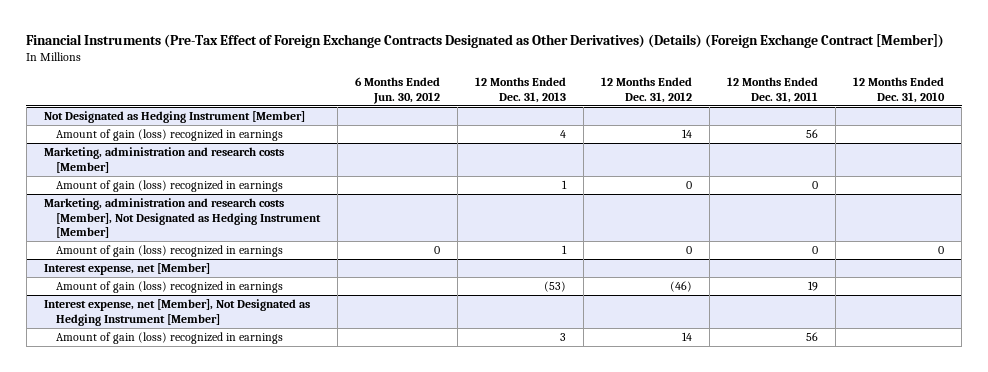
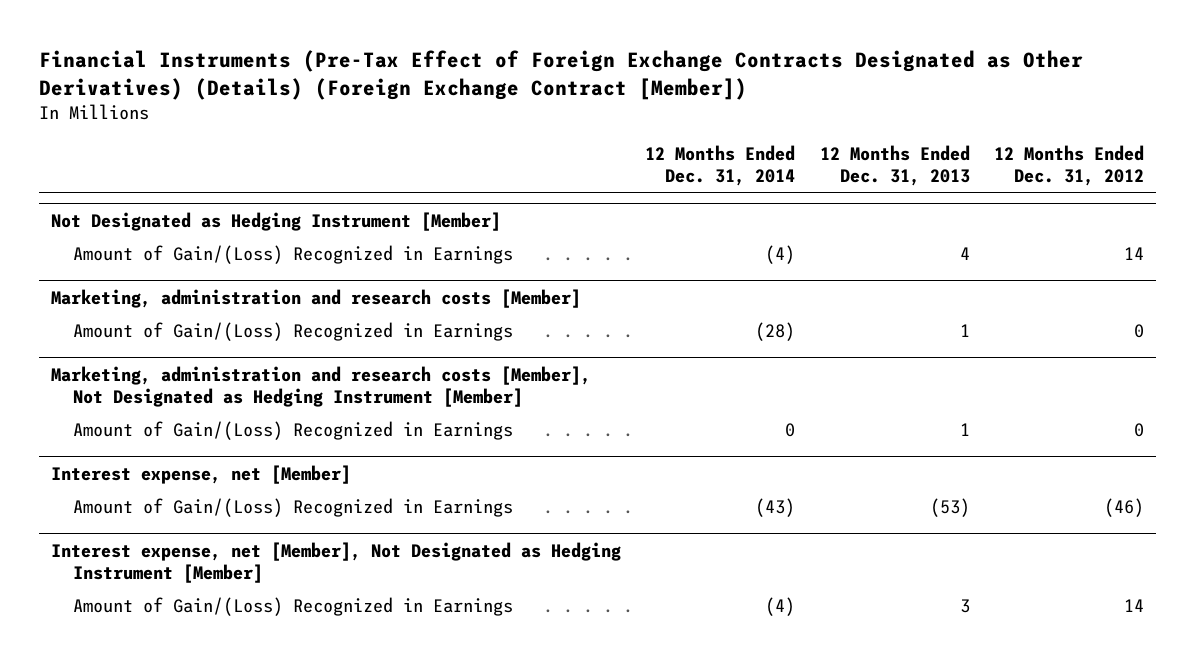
[355,77,441,104] 6 Months Ended Jun. 30, 2012 -> none
[727,77,819,103] 12 Months Ended Dec. 31, 2011 -> none
[853,77,946,103] 12 Months Ended Dec. 31, 2010 -> none
none -> [645,144,796,186] 12 Months Ended Dec. 31, 2014
[56,129,284,142] Amount of gain (loss) recognized in earnings -> [73,244,514,264] Amount of Gain/(Loss) Recognized in Earnings
[56,180,284,193] Amount of gain (loss) recognized in earnings -> [73,321,514,341] Amount of Gain/(Loss) Recognized in Earnings
[56,245,284,258] Amount of gain (loss) recognized in earnings -> [73,420,514,440] Amount of Gain/(Loss) Recognized in Earnings
[56,281,284,294] Amount of gain (loss) recognized in earnings -> [73,497,514,517] Amount of Gain/(Loss) Recognized in Earnings
[56,332,284,345] Amount of gain (loss) recognized in earnings -> [73,596,514,616] Amount of Gain/(Loss) Recognized in Earnings

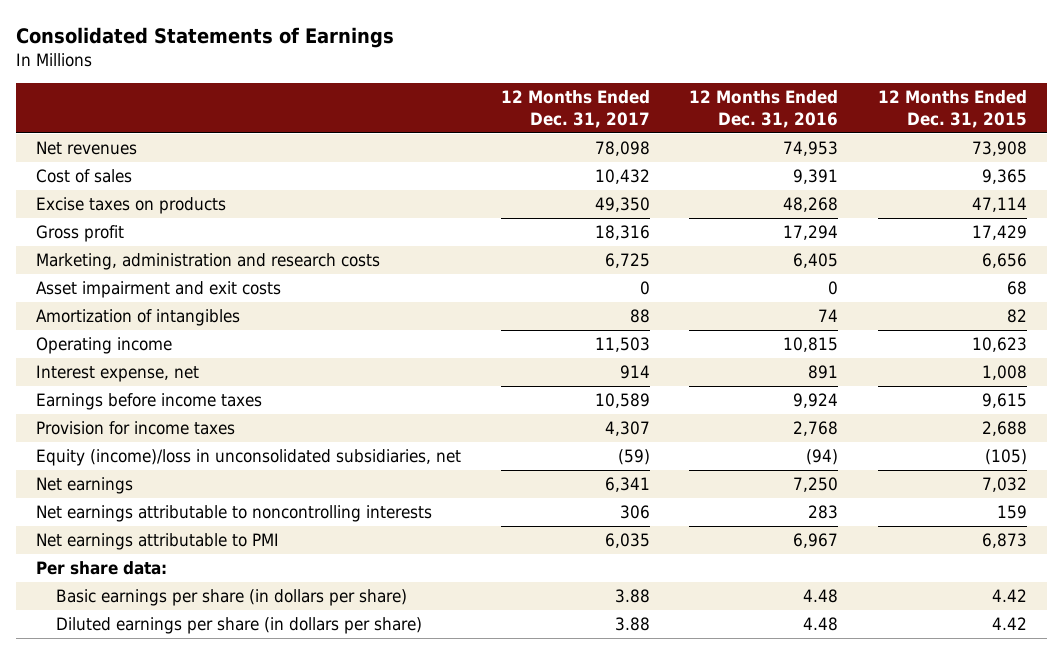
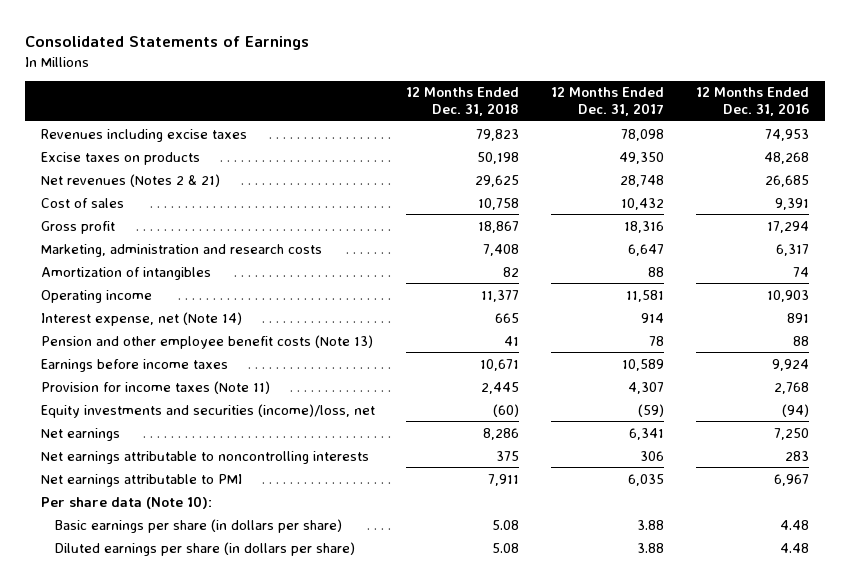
[878,90,1028,128] 12 Months Ended Dec. 31, 2015 -> none
none -> [406,87,520,117] 12 Months Ended Dec. 31, 2018
[36,141,138,156] Net revenues -> [40,128,247,142] Revenues including excise taxes
none -> [40,173,220,187] Net revenues (Notes 2 & 21)
[36,169,133,184] Cost of sales -> [40,197,124,208] Cost of sales
[36,281,282,299] Asset impairment and exit costs -> none
[604,253,650,269] 6,725 -> [628,243,665,256] 6,647
[793,253,839,269] 6,405 -> [775,243,809,256] 6,317
[594,337,650,353] 11,503 -> [626,289,665,302] 11,581
[783,337,839,353] 10,815 -> [766,289,809,302] 10,903
[36,365,200,383] Interest expense, net -> [40,311,242,326] Interest expense, net (Note 14)
none -> [40,334,373,349] Pension and other employee benefit costs (Note 13)
[36,421,236,436] Provision for income taxes -> [40,380,270,394] Provision for income taxes (Note 11)
[36,449,462,467] Equity (income)/loss in unconsolidated subsidiaries, net -> [40,403,375,418] Equity investments and securities (income)/loss, net
[36,561,168,576] Per share data: -> [40,495,212,509] Per share data (Note 10):

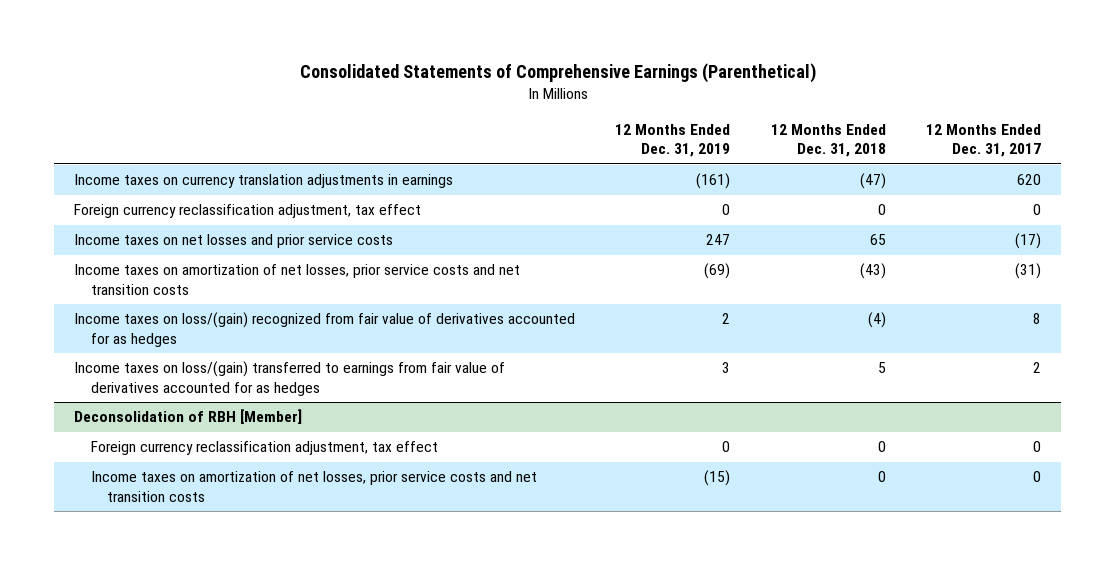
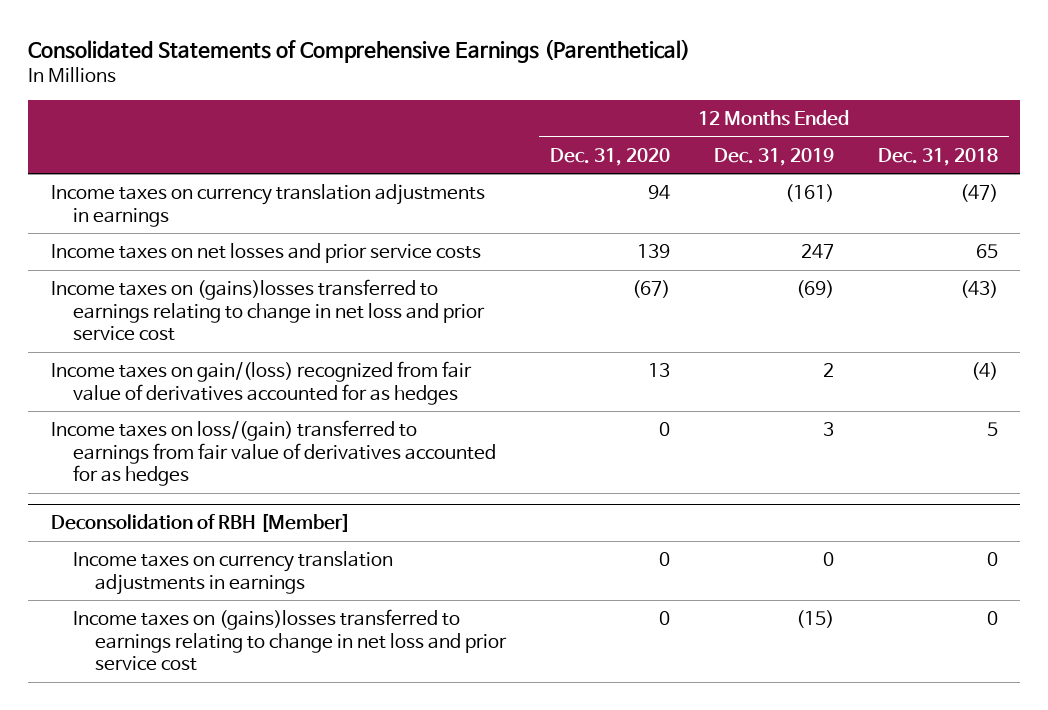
[926,123,1042,158] 12 Months Ended Dec. 31, 2017 -> none
none -> [549,147,670,166] Dec. 31, 2020
[74,204,422,219] Foreign currency reclassification adjustment, tax effect -> none
[74,264,521,295] Income taxes on amortization of net losses, prior service costs and net transition costs -> [50,278,485,342] Income taxes on (gains)losses transferred to earnings relating to change in net loss and prior service cost
[74,312,576,347] Income taxes on loss/(gain) recognized from fair value of derivatives accounted for as hedges -> [50,360,472,405] Income taxes on gain/(loss) recognized from fair value of derivatives accounted for as hedges
[90,441,438,456] Foreign currency reclassification adjustment, tax effect -> none
none -> [72,550,393,595] Income taxes on currency translation adjustments in earnings
[90,471,537,502] Income taxes on amortization of net losses, prior service costs and net transition costs -> [72,608,507,672] Income taxes on (gains)losses transferred to earnings relating to change in net loss and prior service cost

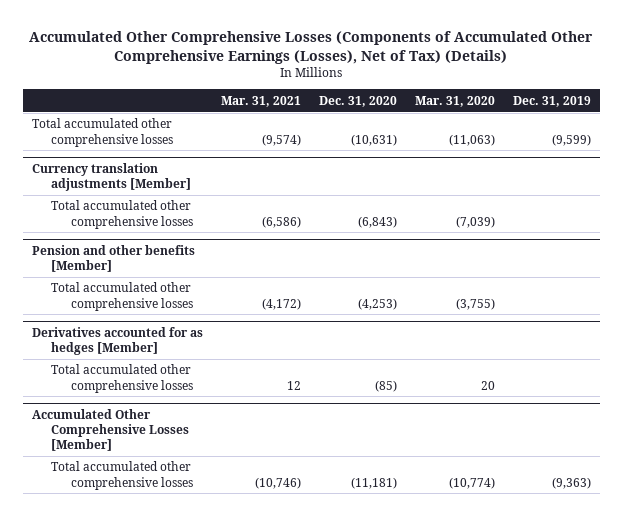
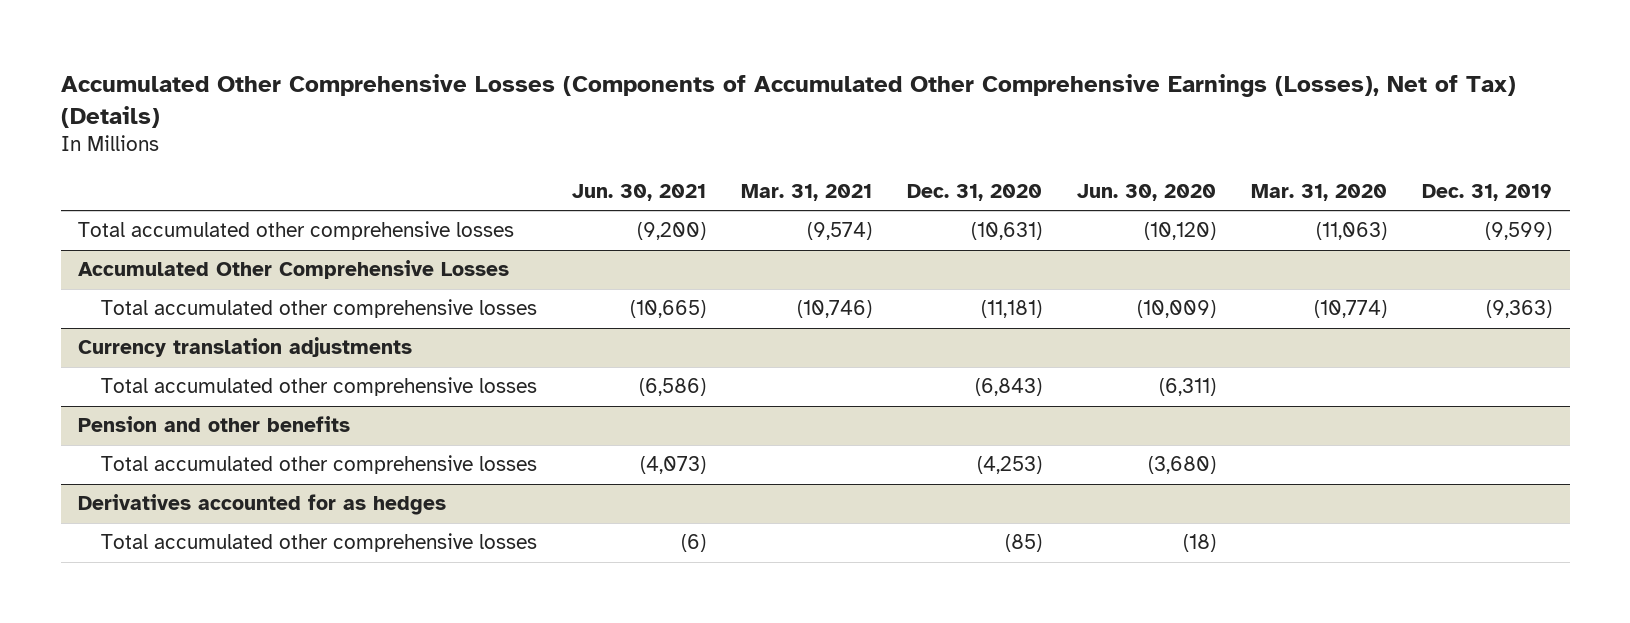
none -> [572,183,707,201] Jun. 30, 2021
none -> [1077,183,1217,201] Jun. 30, 2020
[32,162,192,192] Currency translation adjustments [Member] -> none
[51,200,193,229] Total accumulated other comprehensive losses -> none
[32,244,196,273] Pension and other benefits [Member] -> none
[51,282,193,311] Total accumulated other comprehensive losses -> none
[32,326,204,356] Derivatives accounted for as hedges [Member] -> none
[51,364,193,393] Total accumulated other comprehensive losses -> none
[32,408,190,452] Accumulated Other Comprehensive Losses [Member] -> [78,260,510,280] Accumulated Other Comprehensive Losses
none -> [78,337,413,358] Currency translation adjustments
none -> [101,377,538,397] Total accumulated other comprehensive losses
none -> [78,416,351,433] Pension and other benefits
none -> [101,455,538,475] Total accumulated other comprehensive losses
none -> [78,494,447,516] Derivatives accounted for as hedges
none -> [101,533,538,553] Total accumulated other comprehensive losses

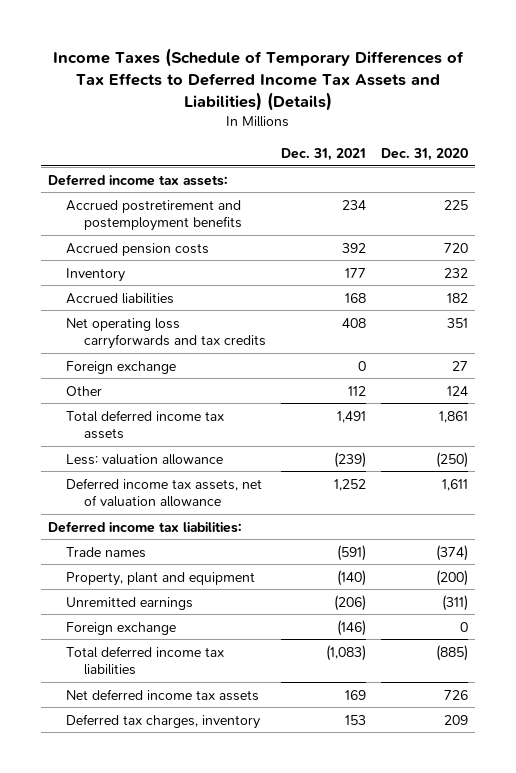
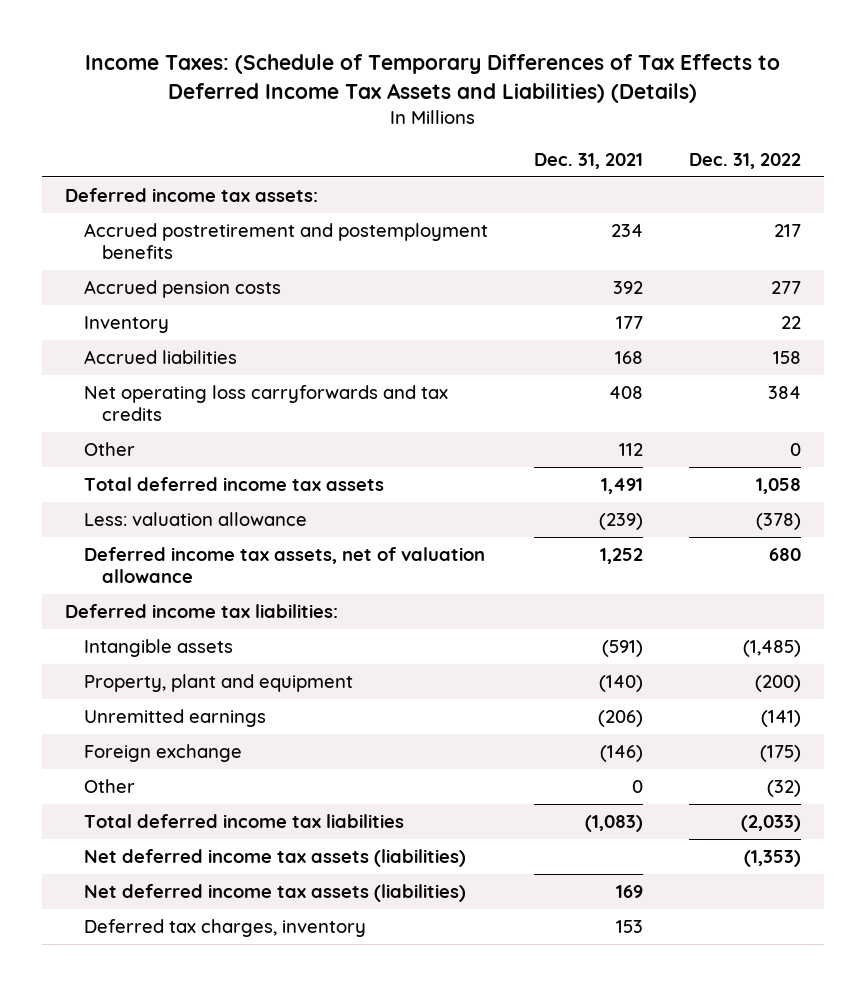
[52,47,464,112] Income Taxes (Schedule of Temporary Differences of Tax Effects to Deferred Income Tax Assets and Liabilities) (Details) -> [85,54,781,103] Income Taxes: (Schedule of Temporary Differences of Tax Effects to Deferred Income Tax Assets and Liabilities) (Details)
[380,147,468,161] Dec. 31, 2020 -> none
none -> [689,152,802,169] Dec. 31, 2022
[66,360,177,374] Foreign exchange -> none
[66,546,147,558] Trade names -> [83,638,233,657] Intangible assets
none -> [83,778,135,793] Other
none -> [83,848,466,867] Net deferred income tax assets (liabilities)
[66,688,260,701] Net deferred income tax assets -> [83,883,466,902] Net deferred income tax assets (liabilities)

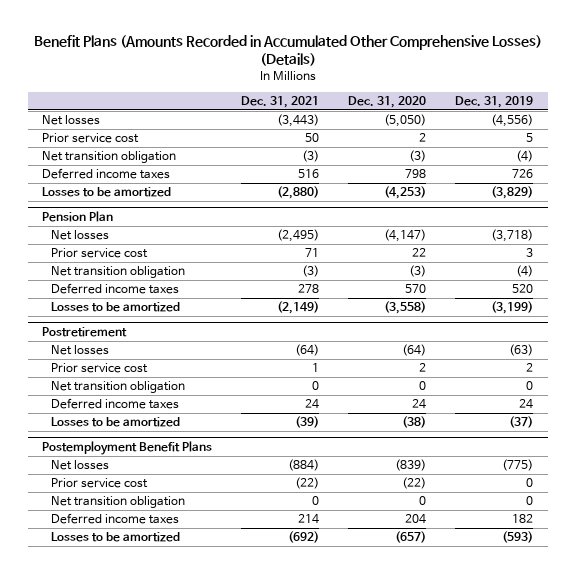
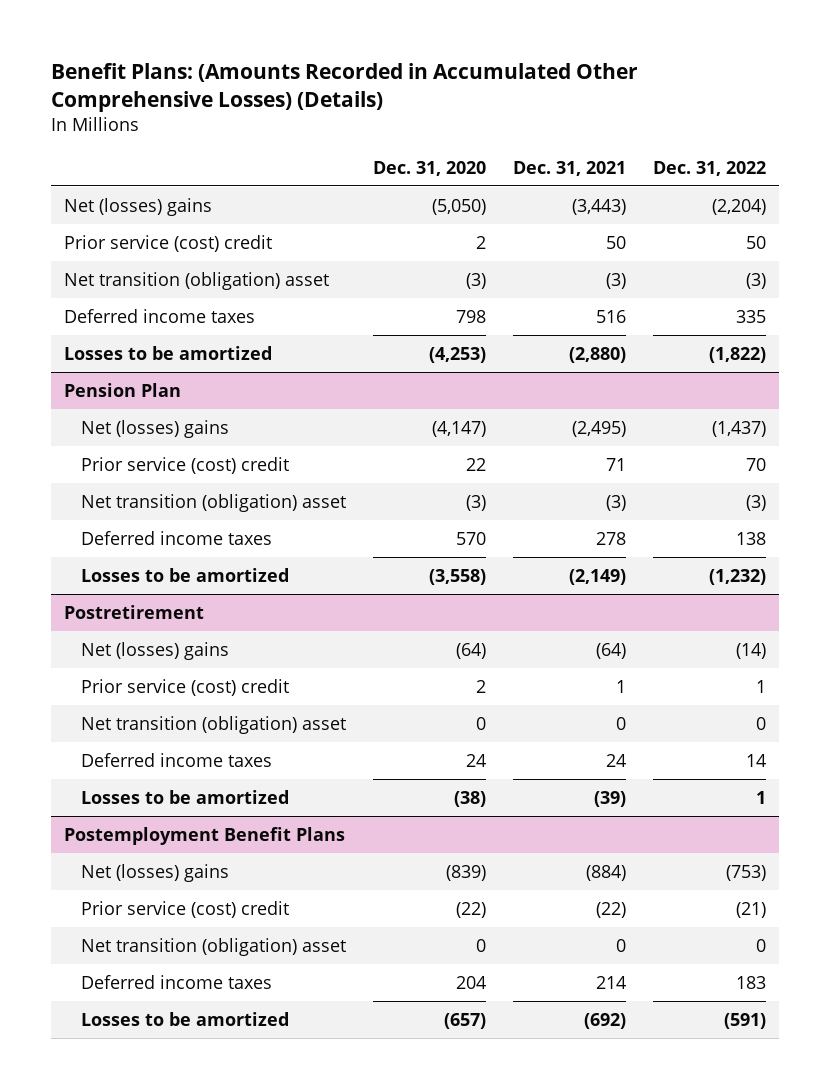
[33,34,542,67] Benefit Plans (Amounts Recorded in Accumulated Other Comprehensive Losses) (Details) -> [50,62,638,112] Benefit Plans: (Amounts Recorded in Accumulated Other Comprehensive Losses) (Details)
[455,96,534,109] Dec. 31, 2019 -> none
none -> [652,160,766,176] Dec. 31, 2022
[42,115,101,126] Net losses -> [64,197,213,216] Net (losses) gains
[42,133,140,144] Prior service cost -> [64,234,273,252] Prior service (cost) credit
[42,151,177,164] Net transition obligation -> [64,271,330,290] Net transition (obligation) asset
[50,230,109,241] Net losses -> [81,419,230,438] Net (losses) gains
[50,248,148,259] Prior service cost -> [81,456,290,474] Prior service (cost) credit
[50,266,185,279] Net transition obligation -> [81,493,347,512] Net transition (obligation) asset
[50,345,109,356] Net losses -> [81,641,230,660] Net (losses) gains
[50,363,148,374] Prior service cost -> [81,678,290,696] Prior service (cost) credit
[50,381,185,394] Net transition obligation -> [81,715,347,734] Net transition (obligation) asset
[50,460,109,471] Net losses -> [81,863,230,882] Net (losses) gains
[50,478,148,489] Prior service cost -> [81,900,290,918] Prior service (cost) credit
[50,496,185,509] Net transition obligation -> [81,937,347,956] Net transition (obligation) asset

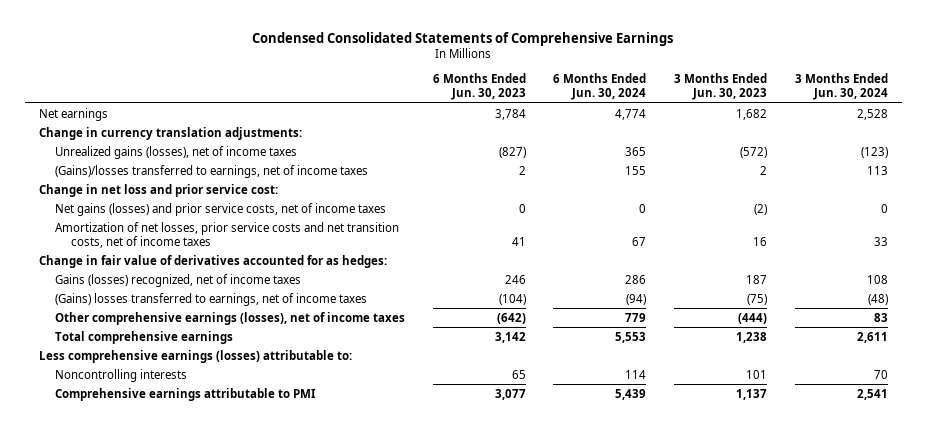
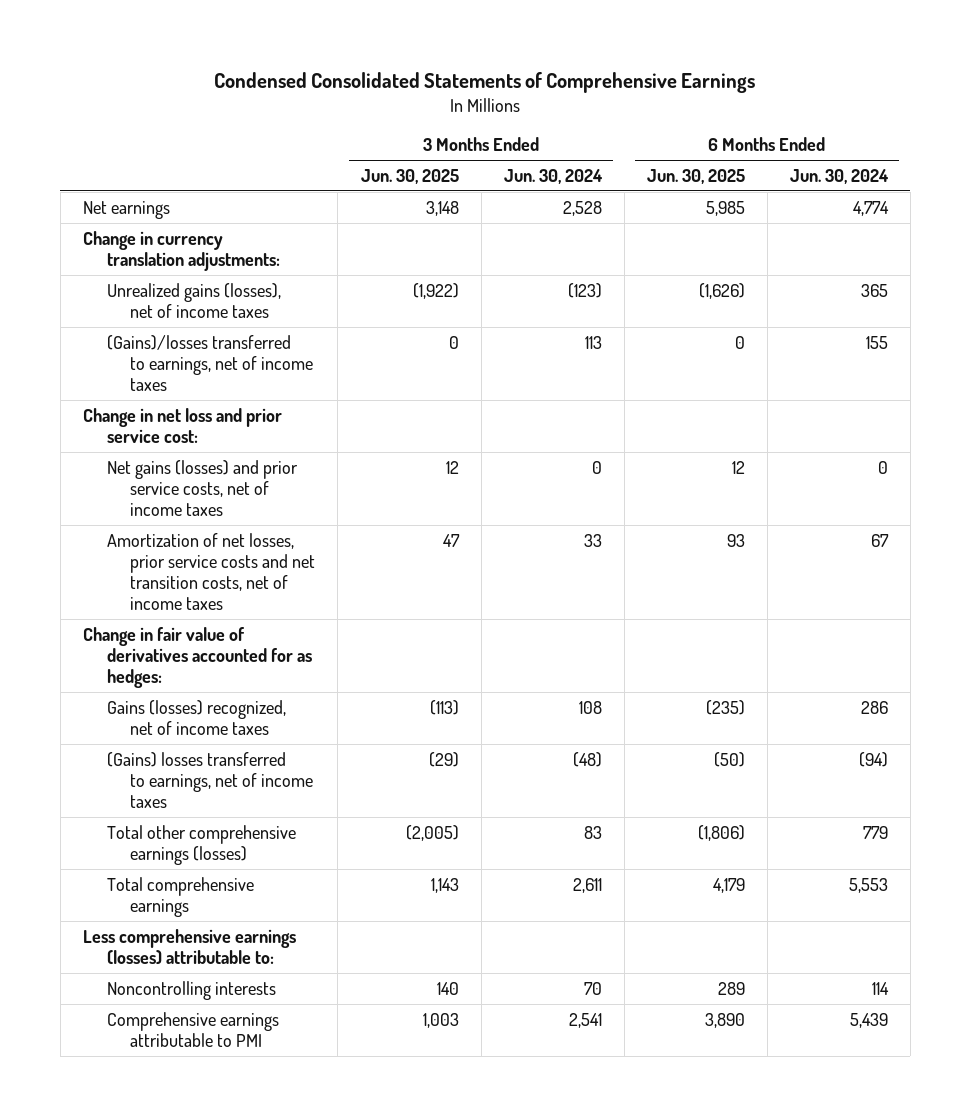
[432,73,526,101] 6 Months Ended Jun. 30, 2023 -> none
[674,73,768,101] 3 Months Ended Jun. 30, 2023 -> none
none -> [360,169,459,185] Jun. 30, 2025
none -> [646,169,745,185] Jun. 30, 2025
[55,311,406,325] Other comprehensive earnings (losses), net of income taxes -> [106,824,296,865] Total other comprehensive earnings (losses)

